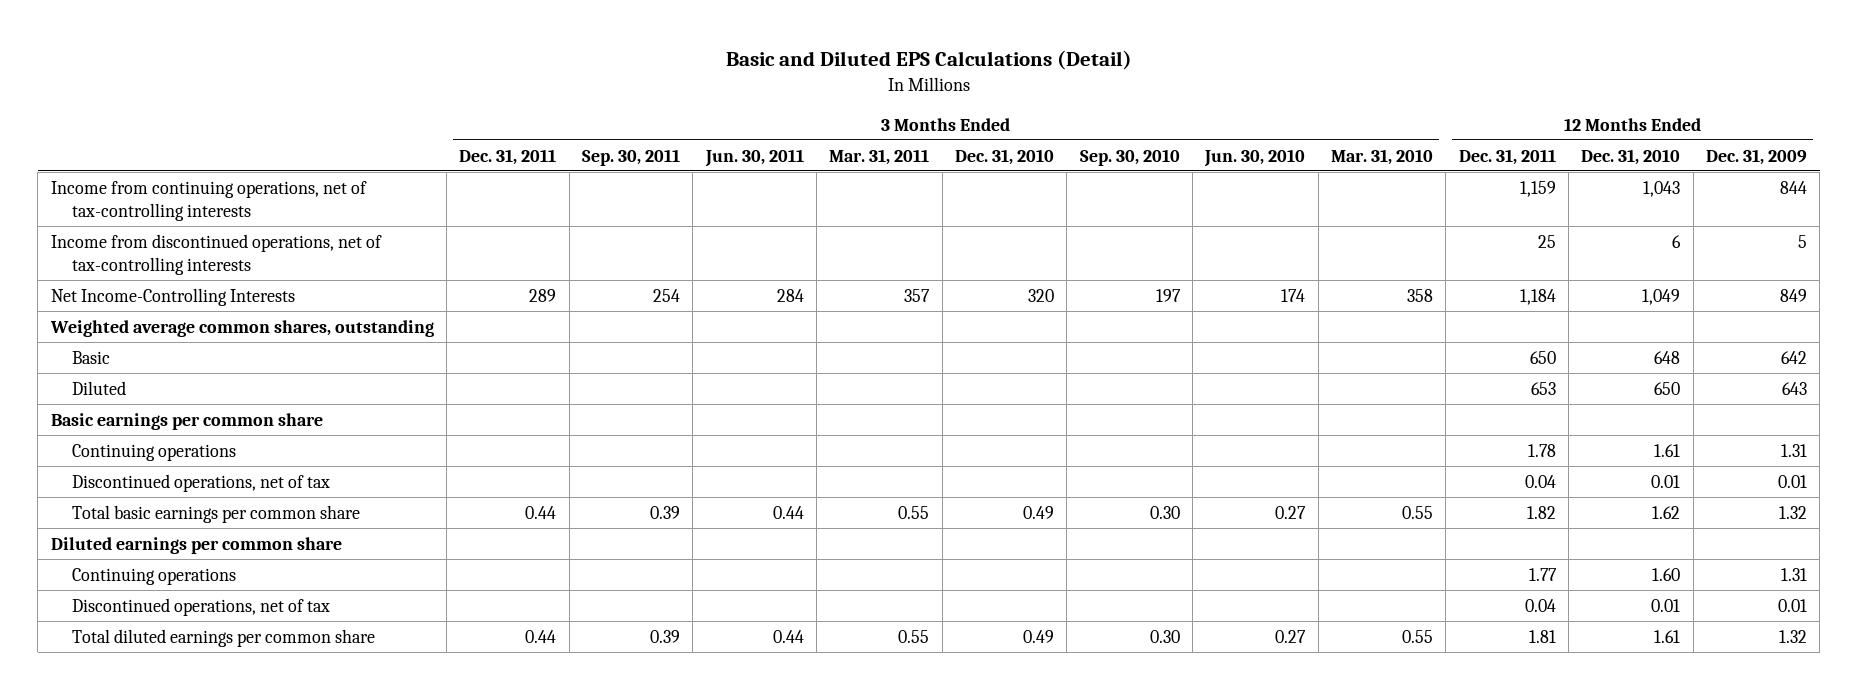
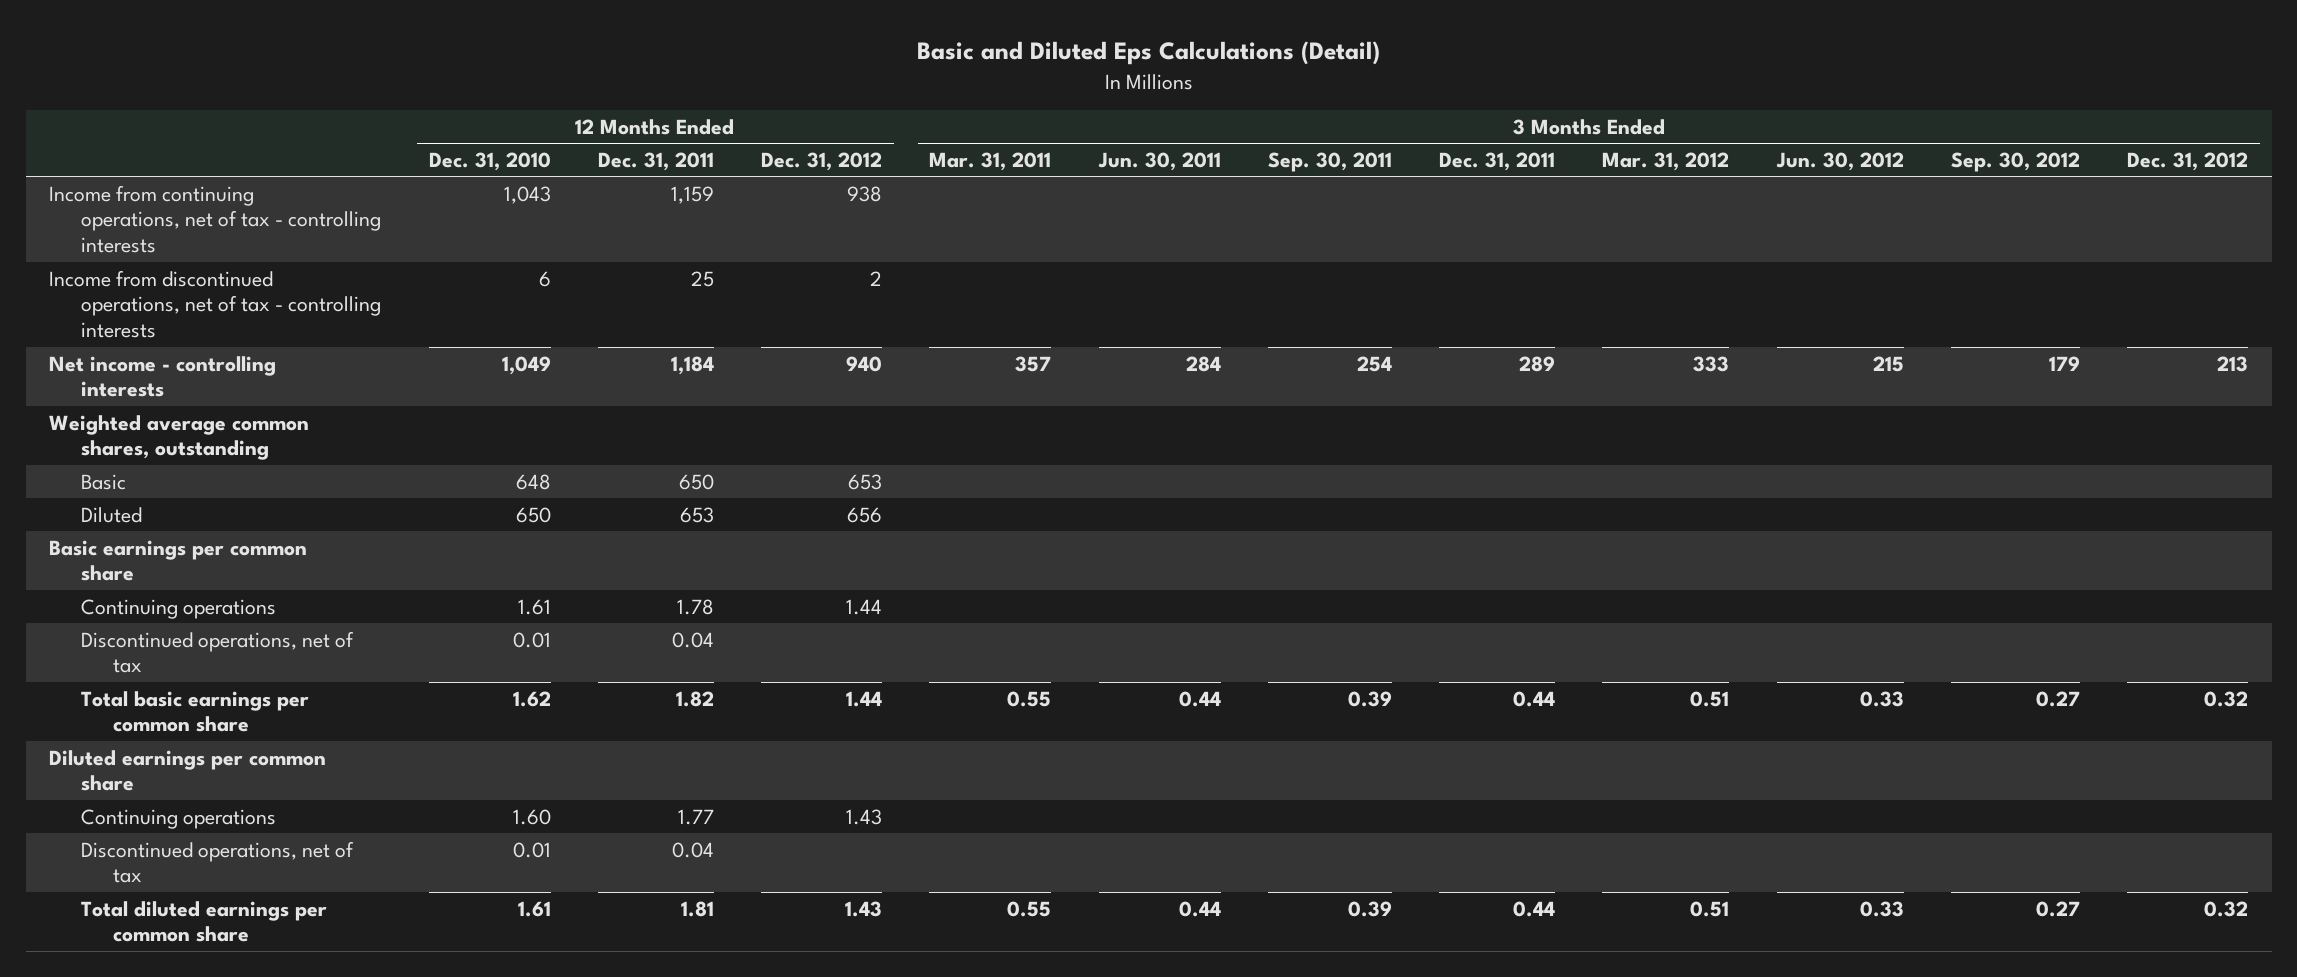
[725,50,1132,71] Basic and Diluted EPS Calculations (Detail) -> [916,41,1380,66] Basic and Diluted Eps Calculations (Detail)
[954,148,1054,165] Dec. 31, 2010 -> none
[1079,148,1180,166] Sep. 30, 2010 -> none
[1204,148,1306,167] Jun. 30, 2010 -> none
[1331,148,1434,165] Mar. 31, 2010 -> none
[1706,148,1808,165] Dec. 31, 2009 -> none
none -> [761,151,883,171] Dec. 31, 2012
none -> [1602,151,1730,171] Mar. 31, 2012
none -> [1775,151,1904,171] Jun. 30, 2012
none -> [1950,151,2080,172] Sep. 30, 2012
none -> [2127,151,2249,171] Dec. 31, 2012
[50,180,367,222] Income from continuing operations, net of tax-controlling interests -> [49,184,382,254] Income from continuing operations, net of tax - controlling interests
[50,233,382,276] Income from discontinued operations, net of tax-controlling interests -> [49,269,382,339] Income from discontinued operations, net of tax - controlling interests
[50,287,295,306] Net Income-Controlling Interests -> [49,355,277,398] Net income - controlling interests

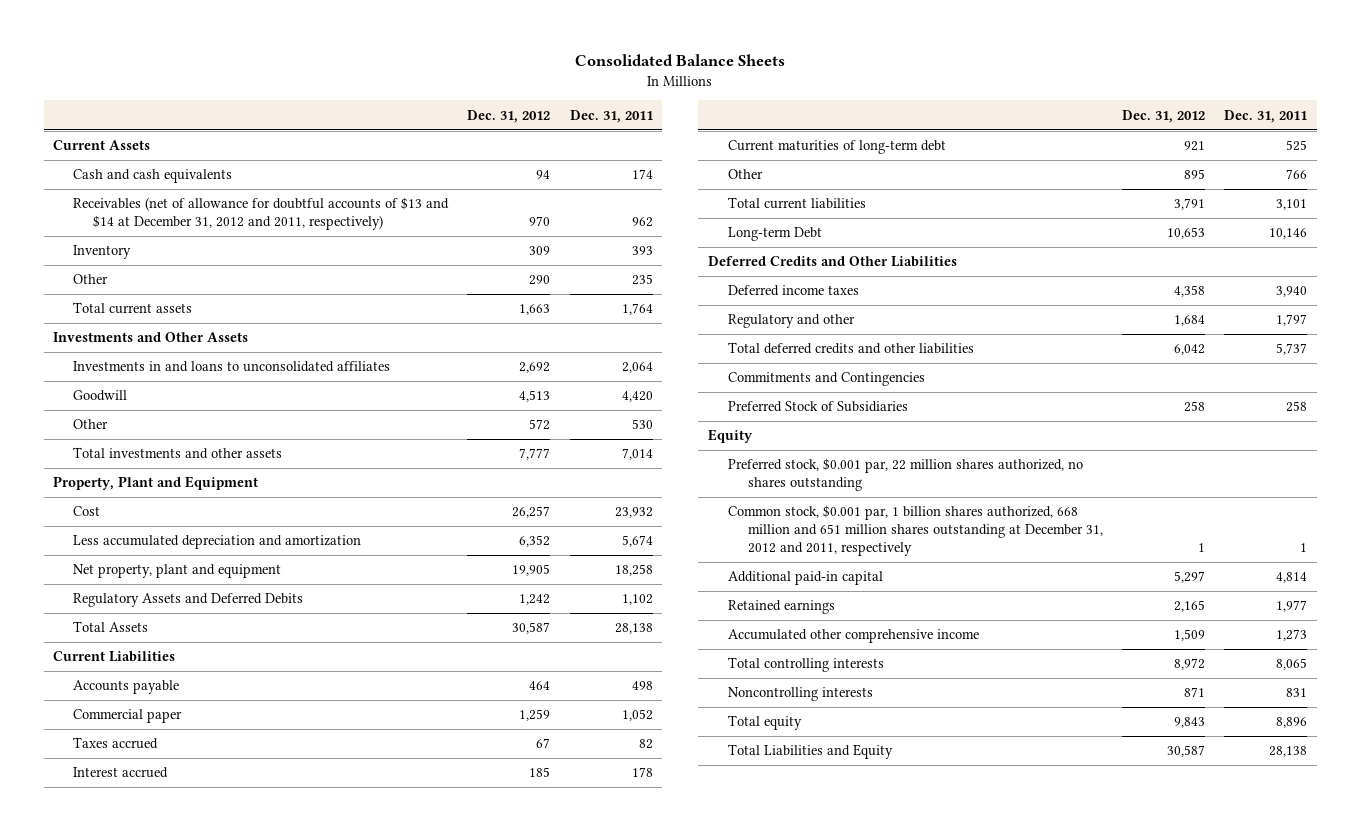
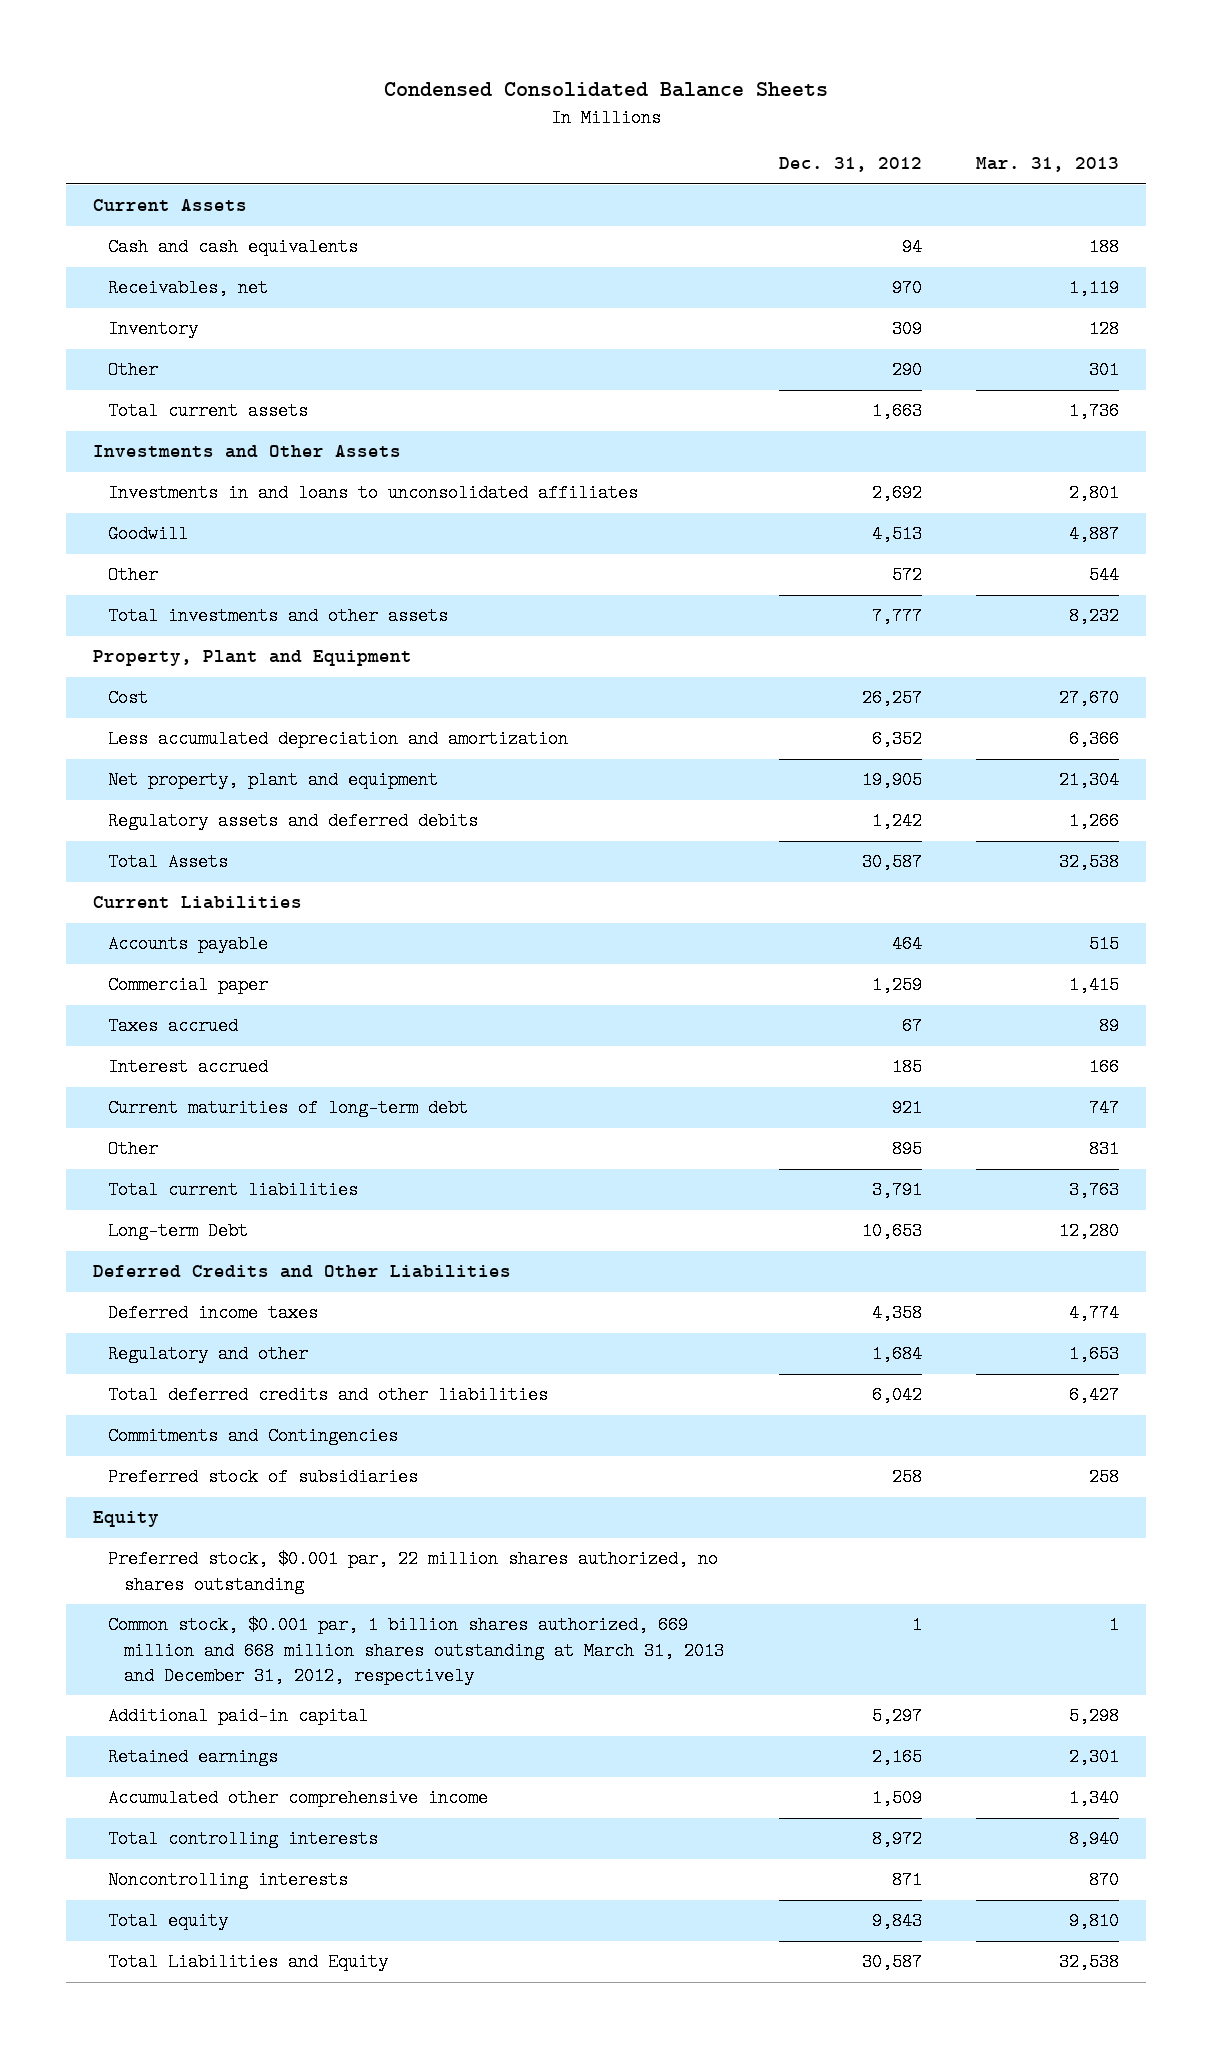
[575,54,786,67] Consolidated Balance Sheets -> [383,82,828,98] Condensed Consolidated Balance Sheets
[569,109,653,123] Dec. 31, 2011 -> none
none -> [975,157,1119,173] Mar. 31, 2013
[73,197,450,231] Receivables (net of allowance for doubtful accounts of $13 and $14 at December 31, 2012 and 2011, respectively) -> [108,279,269,298] Receivables, net
[73,593,304,608] Regulatory Assets and Deferred Debits -> [108,812,479,831] Regulatory assets and deferred debits
[728,401,909,413] Preferred Stock of Subsidiaries -> [108,1468,419,1487] Preferred stock of subsidiaries
[728,505,1104,557] Common stock, $0.001 par, 1 billion shares authorized, 668 million and 651 million shares outstanding at December 31, 2012 and 2011, respectively -> [108,1616,725,1685] Common stock, $0.001 par, 1 billion shares authorized, 669 million and 668 million shares outstanding at March 31, 2013 and December 31, 2012, respectively

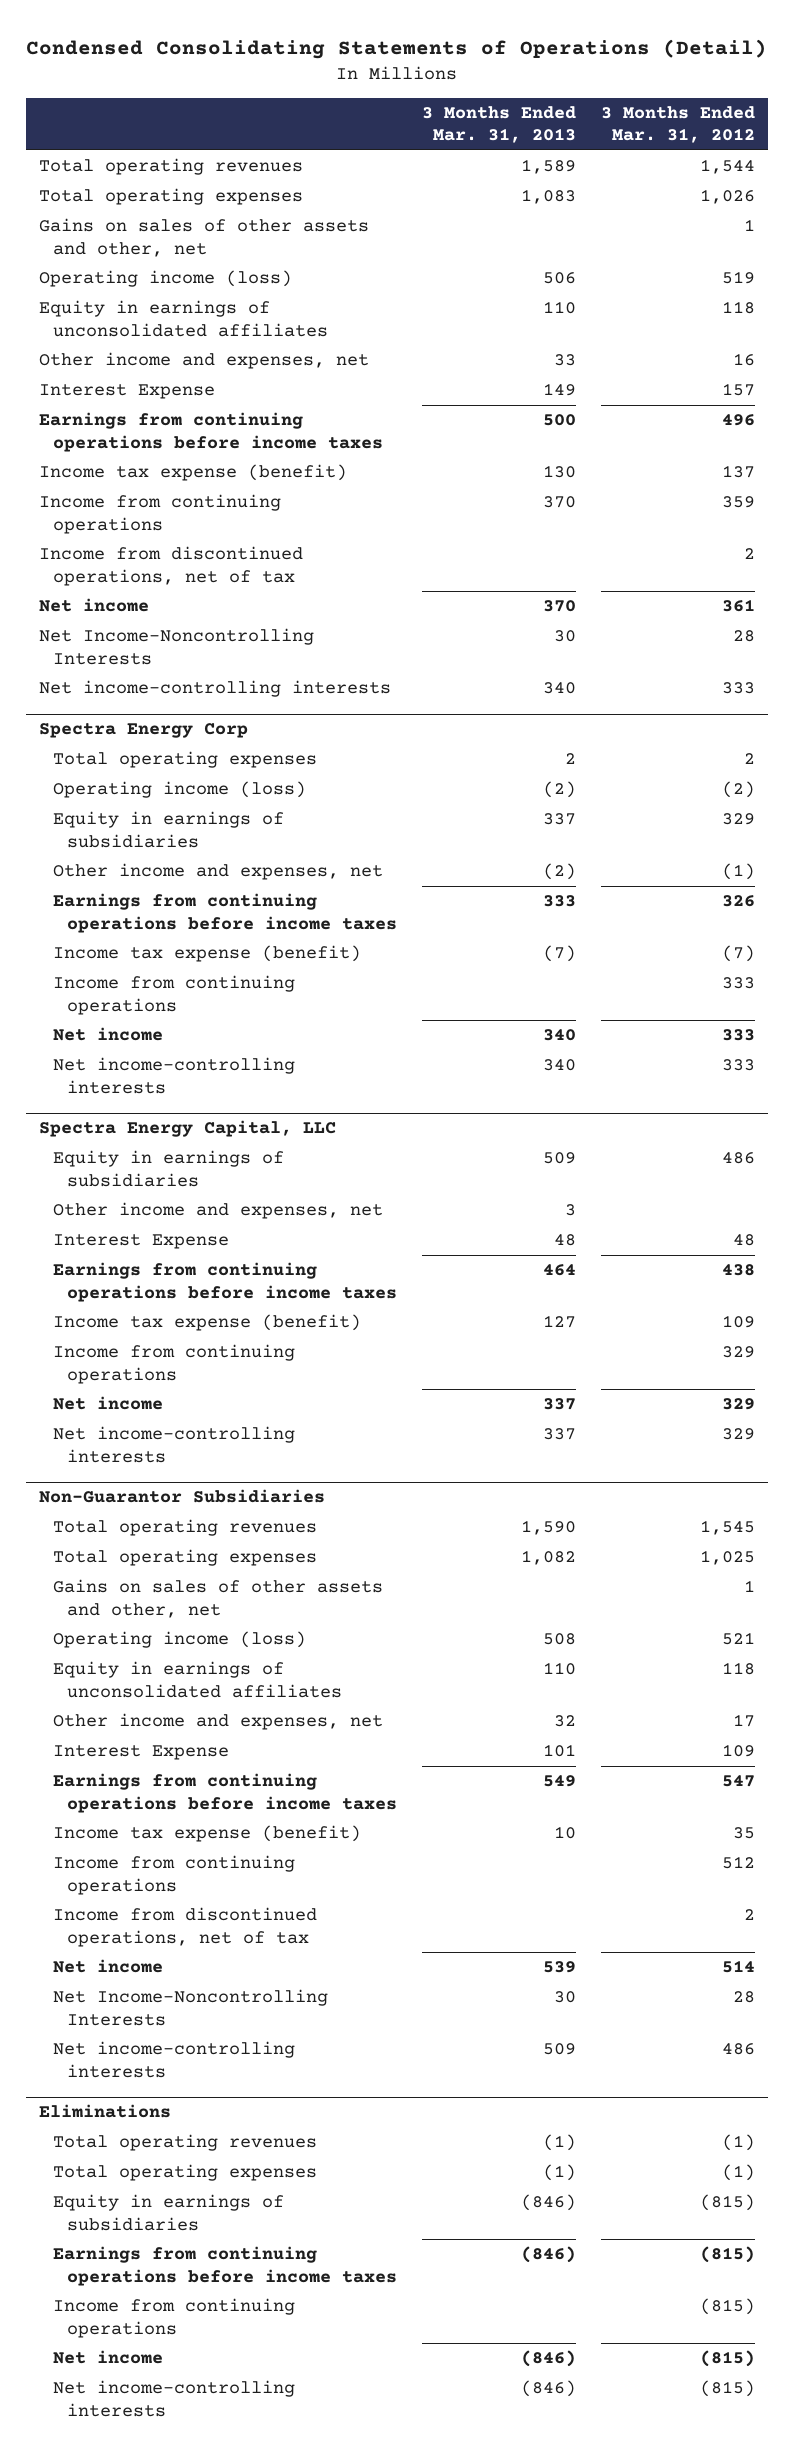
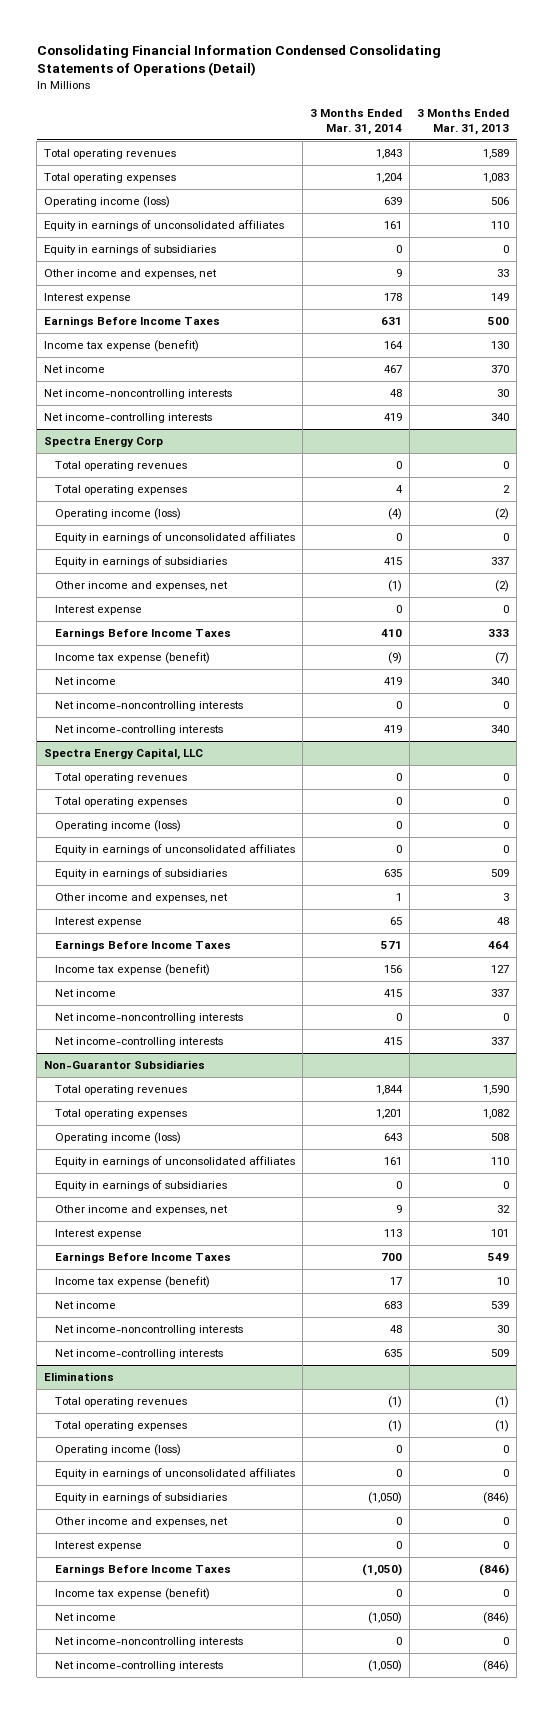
[25,39,767,60] Condensed Consolidating Statements of Operations (Detail) -> [36,44,441,77] Consolidating Financial Information Condensed Consolidating Statements of Operations (Detail)
[601,105,756,144] 3 Months Ended Mar. 31, 2012 -> none
none -> [310,108,403,135] 3 Months Ended Mar. 31, 2014
[38,218,369,257] Gains on sales of other assets and other, net -> none
none -> [44,244,217,256] Equity in earnings of subsidiaries
[38,384,215,400] Interest Expense -> [44,293,132,304] Interest expense
[38,412,383,452] Earnings from continuing operations before income taxes -> [44,316,221,328] Earnings Before Income Taxes
[38,494,281,534] Income from continuing operations -> none
[38,546,303,586] Income from discontinued operations, net of tax -> none
[38,628,314,665] Net Income-Noncontrolling Interests -> [44,389,233,400] Net income-noncontrolling interests
none -> [55,461,188,472] Total operating revenues
none -> [55,532,296,544] Equity in earnings of unconsolidated affiliates
none -> [55,605,143,616] Interest expense
[52,893,397,933] Earnings from continuing operations before income taxes -> [55,628,232,640] Earnings Before Income Taxes
[52,975,295,1015] Income from continuing operations -> none
none -> [55,701,244,712] Net income-noncontrolling interests
none -> [55,773,188,784] Total operating revenues
none -> [55,797,188,808] Total operating expenses
none -> [55,820,182,833] Operating income (loss)
none -> [55,844,296,856] Equity in earnings of unconsolidated affiliates
[52,1234,229,1250] Interest Expense -> [55,917,143,928] Interest expense
[52,1262,397,1302] Earnings from continuing operations before income taxes -> [55,940,232,952] Earnings Before Income Taxes
[52,1344,295,1384] Income from continuing operations -> none
none -> [55,1013,244,1024] Net income-noncontrolling interests
[52,1579,383,1618] Gains on sales of other assets and other, net -> none
none -> [55,1180,228,1192] Equity in earnings of subsidiaries
[52,1745,229,1761] Interest Expense -> [55,1229,143,1240] Interest expense
[52,1773,397,1813] Earnings from continuing operations before income taxes -> [55,1252,232,1264] Earnings Before Income Taxes
[52,1855,295,1895] Income from continuing operations -> none
[52,1907,317,1947] Income from discontinued operations, net of tax -> none
[52,1989,328,2026] Net Income-Noncontrolling Interests -> [55,1325,244,1336] Net income-noncontrolling interests
none -> [55,1444,182,1457] Operating income (loss)
none -> [55,1468,296,1480] Equity in earnings of unconsolidated affiliates
[52,2298,295,2338] Income from continuing operations -> none
none -> [55,1517,229,1528] Other income and expenses, net
none -> [55,1541,143,1552] Interest expense
[52,2246,397,2286] Earnings from continuing operations before income taxes -> [55,1564,232,1576] Earnings Before Income Taxes
none -> [55,1588,211,1601] Income tax expense (benefit)
none -> [55,1637,244,1648] Net income-noncontrolling interests

